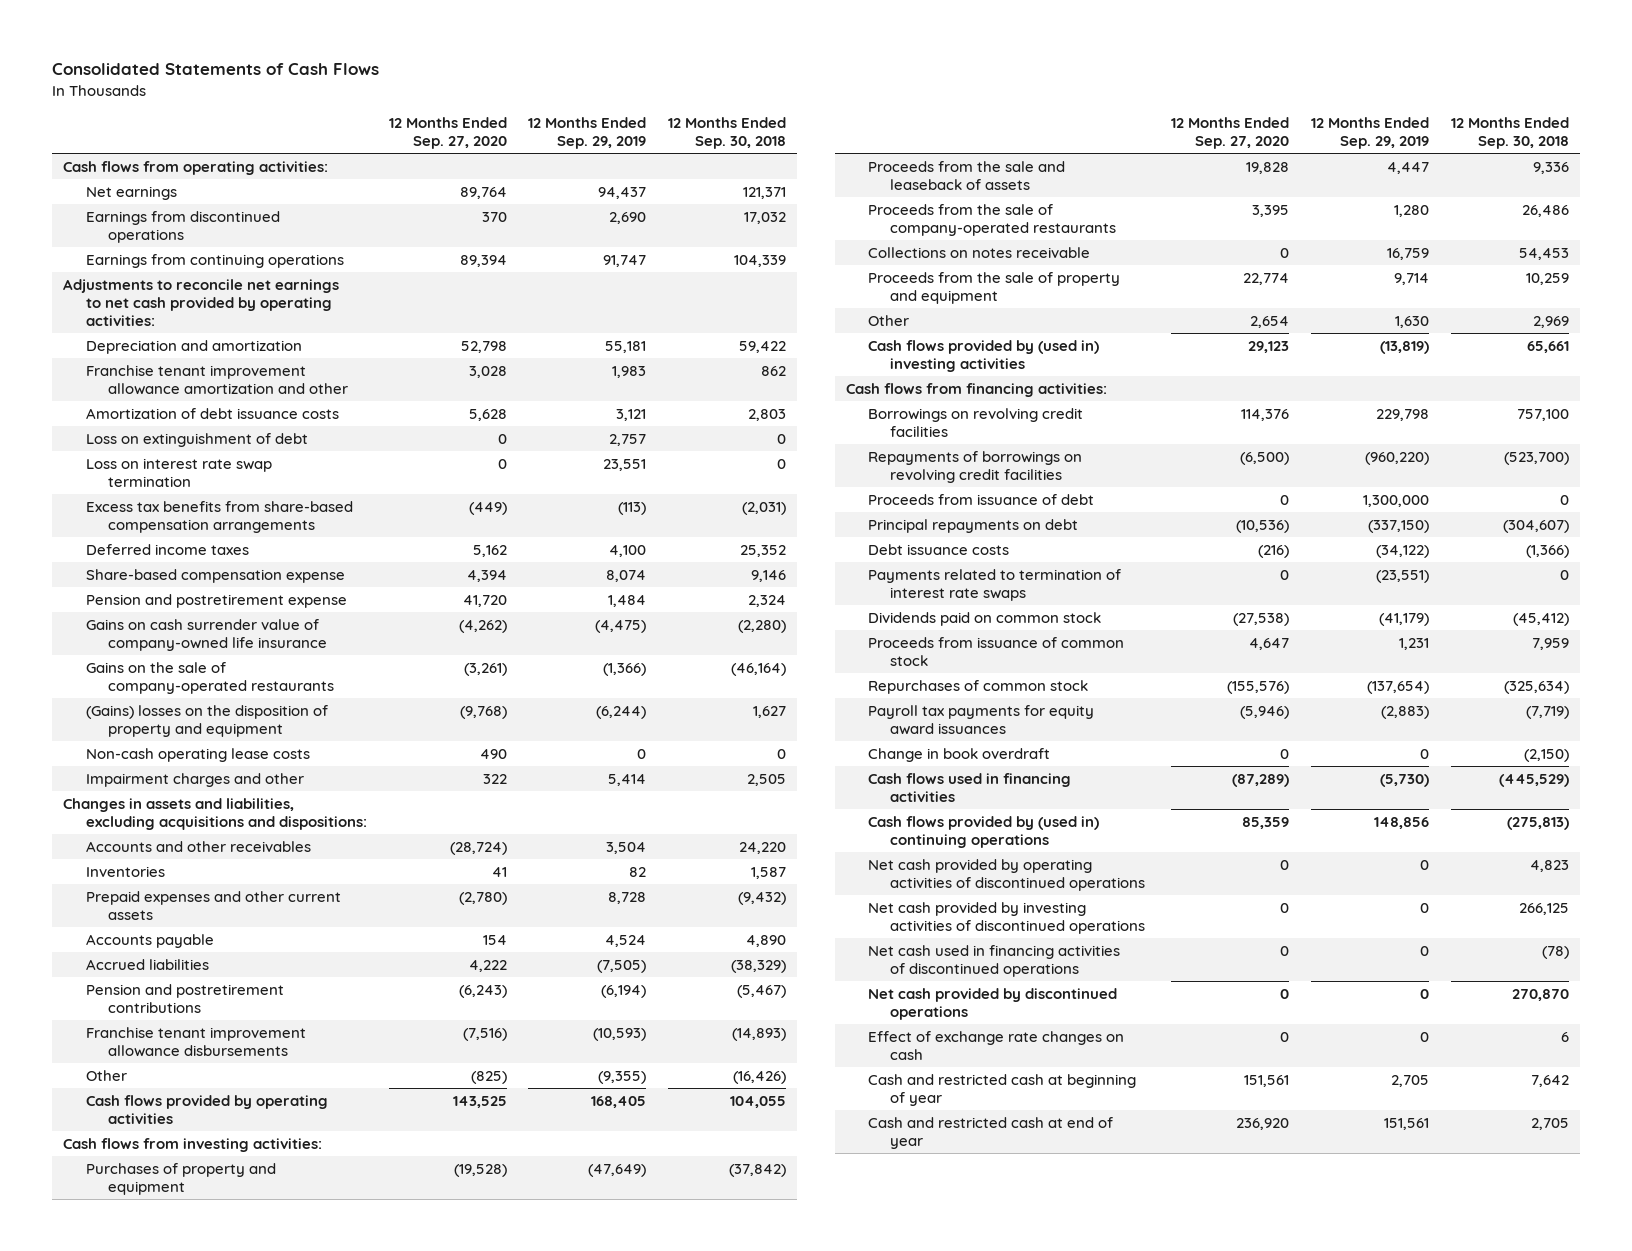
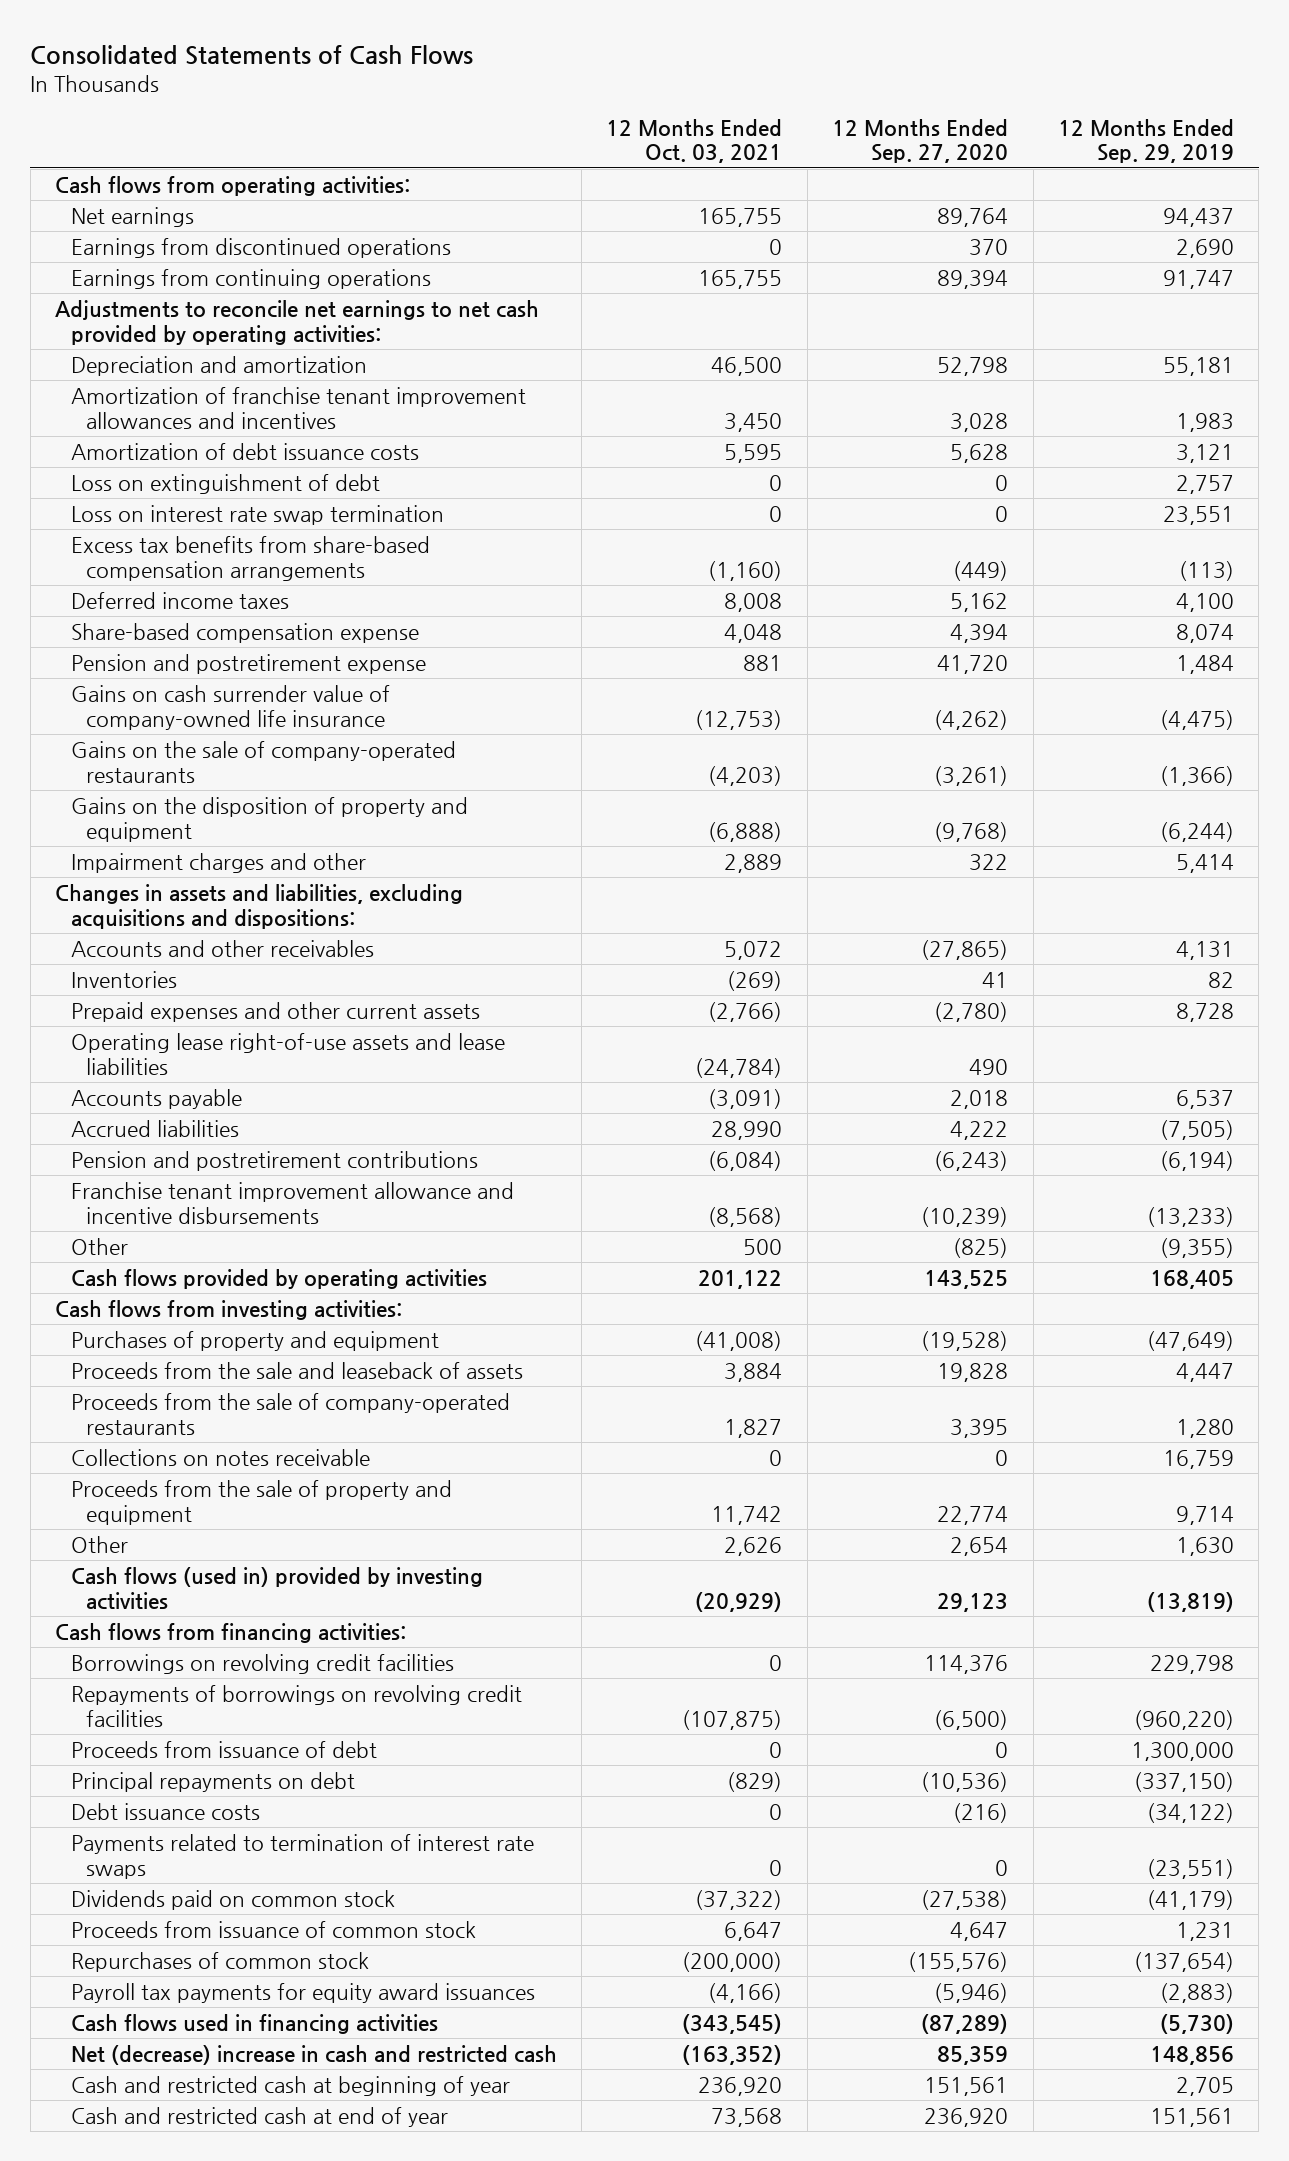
[668,117,787,150] 12 Months Ended Sep. 30, 2018 -> none
none -> [606,118,783,164] 12 Months Ended Oct. 03, 2021
[85,364,348,395] Franchise tenant improvement allowance amortization and other -> [70,386,526,429] Amortization of franchise tenant improvement allowances and incentives
[85,747,310,762] Non-cash operating lease costs -> none
[85,704,328,737] (Gains) losses on the disposition of property and equipment -> [70,796,468,842] Gains on the disposition of property and equipment
[449,841,507,855] (28,724) -> [921,939,1009,960] (27,865)
[606,841,647,854] 3,504 -> [1175,940,1234,960] 4,131
none -> [70,1032,505,1075] Operating lease right-of-use assets and lease liabilities
[482,934,507,945] 154 -> [950,1089,1009,1109] 2,018
[605,934,647,947] 4,524 -> [1175,1089,1234,1109] 6,537
[85,1026,306,1057] Franchise tenant improvement allowance disbursements -> [70,1181,514,1224] Franchise tenant improvement allowance and incentive disbursements
[462,1027,507,1041] (7,516) -> [921,1206,1009,1227] (10,239)
[593,1027,647,1041] (10,593) -> [1146,1206,1234,1227] (13,233)
[868,339,1100,372] Cash flows provided by (used in) investing activities -> [70,1566,483,1610] Cash flows (used in) provided by investing activities
[868,747,1051,762] Change in book overdraft -> none
[868,858,1146,891] Net cash provided by operating activities of discontinued operations -> none
[868,901,1146,934] Net cash provided by investing activities of discontinued operations -> none
[868,944,1121,977] Net cash used in financing activities of discontinued operations -> none
[868,987,1118,1020] Net cash provided by discontinued operations -> none
[868,1030,1125,1060] Effect of exchange rate changes on cash -> none
[868,815,1100,848] Cash flows provided by (used in) continuing operations -> [70,2044,557,2065] Net (decrease) increase in cash and restricted cash

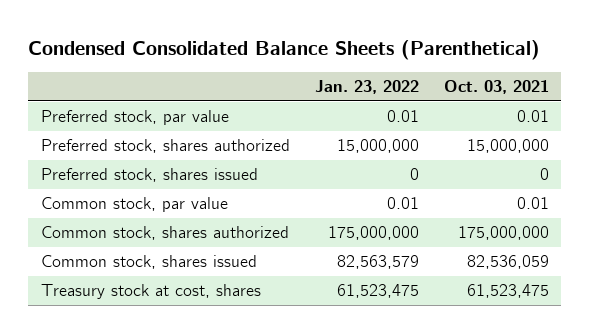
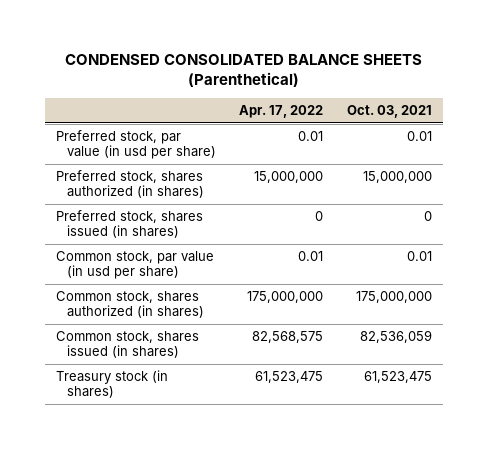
[28,40,541,61] Condensed Consolidated Balance Sheets (Parenthetical) -> [64,53,422,87] CONDENSED CONSOLIDATED BALANCE SHEETS (Parenthetical)
[314,80,419,95] Jan. 23, 2022 -> none
none -> [239,104,324,118] Apr. 17, 2022
[40,110,229,126] Preferred stock, par value -> [56,130,216,160] Preferred stock, par value (in usd per share)
[40,139,290,154] Preferred stock, shares authorized -> [56,170,204,199] Preferred stock, shares authorized (in shares)
[40,168,258,183] Preferred stock, shares issued -> [56,210,204,239] Preferred stock, shares issued (in shares)
[40,197,228,213] Common stock, par value -> [56,251,215,280] Common stock, par value (in usd per share)
[40,226,289,241] Common stock, shares authorized -> [56,291,204,319] Common stock, shares authorized (in shares)
[40,255,257,270] Common stock, shares issued -> [56,331,200,359] Common stock, shares issued (in shares)
[40,284,261,300] Treasury stock at cost, shares -> [56,370,169,399] Treasury stock (in shares)

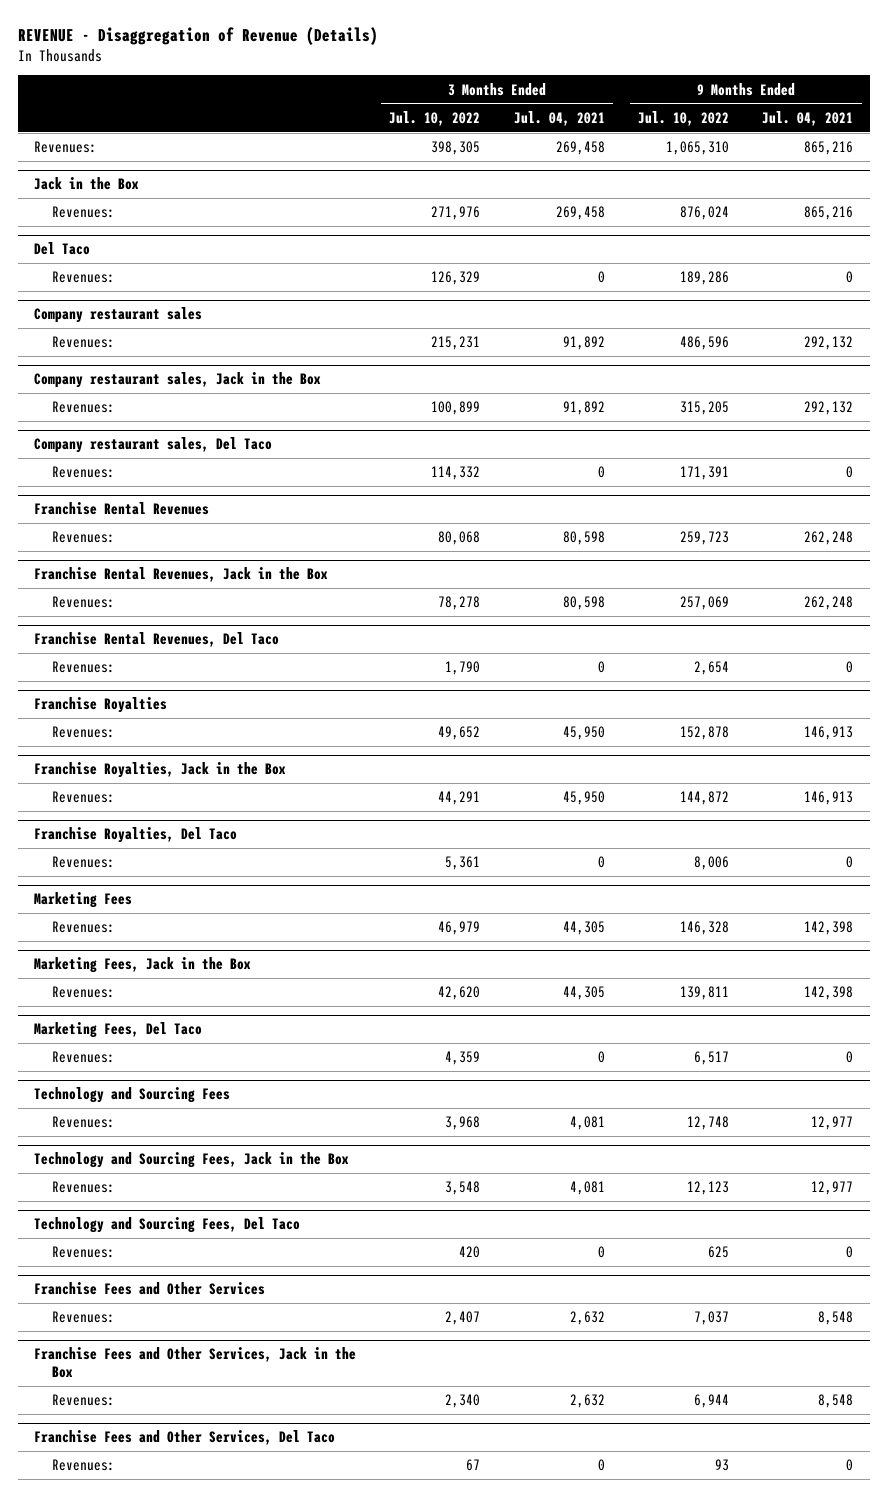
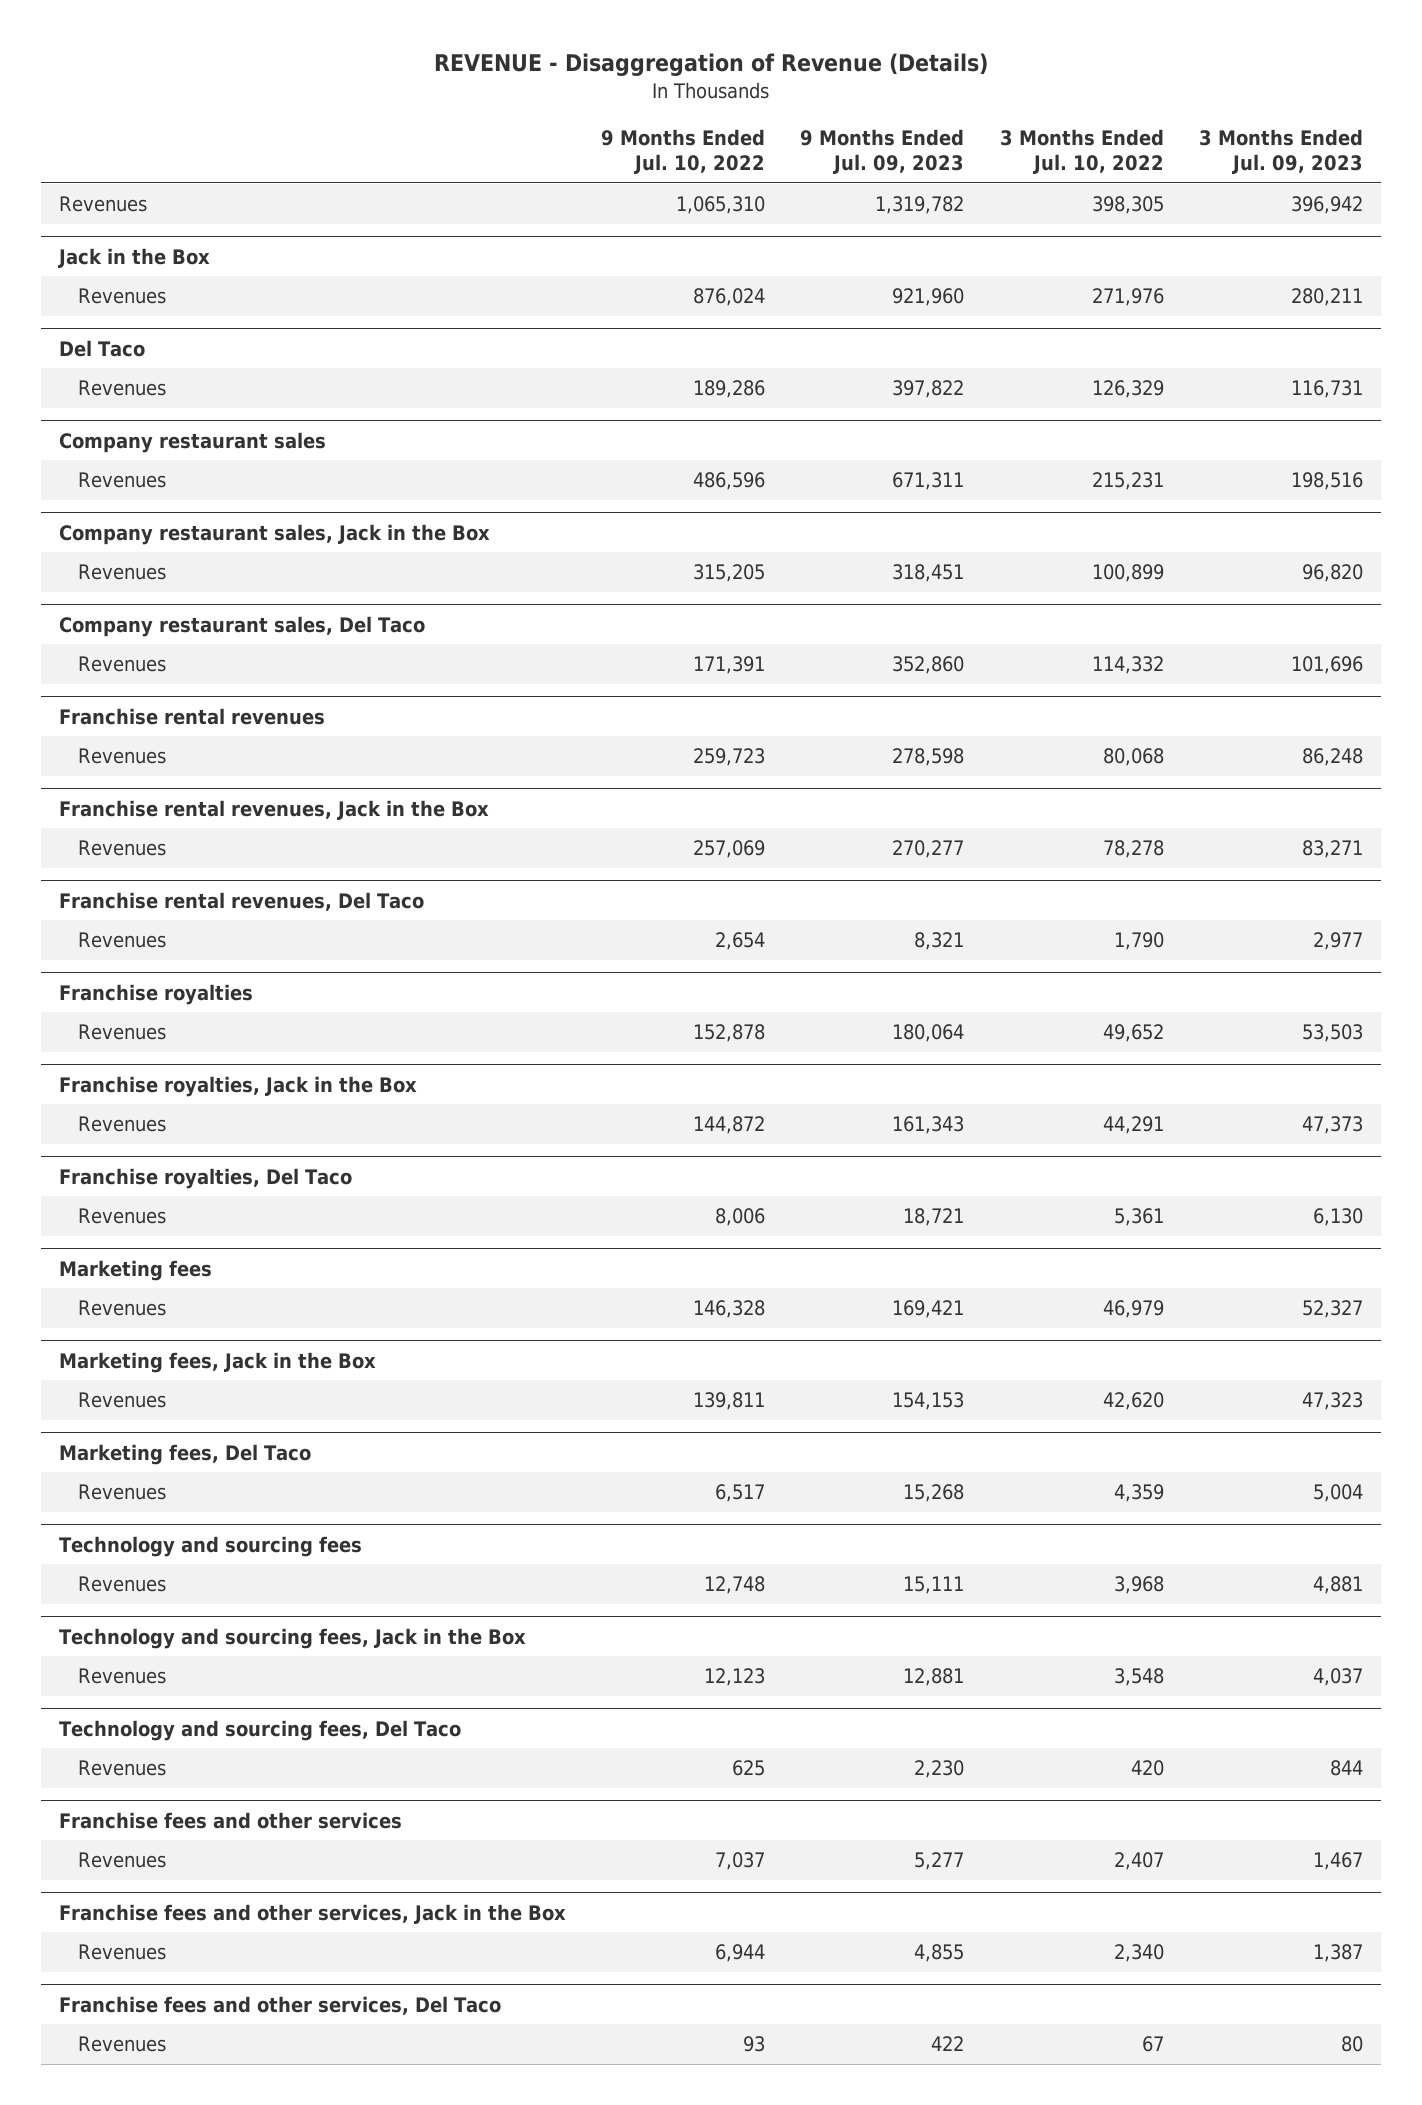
[513,110,605,126] Jul. 04, 2021 -> none
[762,110,854,126] Jul. 04, 2021 -> none
none -> [800,128,965,174] 9 Months Ended Jul. 09, 2023
none -> [1199,128,1364,174] 3 Months Ended Jul. 09, 2023
[34,141,98,154] Revenues: -> [58,195,147,212] Revenues
[51,206,115,219] Revenues: -> [77,287,166,304] Revenues
[51,271,115,284] Revenues: -> [77,379,166,396] Revenues
[51,336,115,349] Revenues: -> [77,471,166,488] Revenues
[51,401,115,414] Revenues: -> [77,563,166,580] Revenues
[51,466,115,479] Revenues: -> [77,655,166,672] Revenues
[34,502,210,516] Franchise Rental Revenues -> [58,707,325,725] Franchise rental revenues
[51,531,115,544] Revenues: -> [77,747,166,764] Revenues
[34,567,329,583] Franchise Rental Revenues, Jack in the Box -> [58,799,489,820] Franchise rental revenues, Jack in the Box
[51,596,115,609] Revenues: -> [77,839,166,856] Revenues
[34,632,280,648] Franchise Rental Revenues, Del Taco -> [58,891,424,911] Franchise rental revenues, Del Taco
[51,661,115,674] Revenues: -> [77,931,166,948] Revenues
[34,697,168,714] Franchise Royalties -> [58,983,253,1005] Franchise royalties
[51,726,115,739] Revenues: -> [77,1023,166,1040] Revenues
[34,762,287,779] Franchise Royalties, Jack in the Box -> [58,1075,417,1097] Franchise royalties, Jack in the Box
[51,791,115,804] Revenues: -> [77,1115,166,1132] Revenues
[34,827,238,844] Franchise Royalties, Del Taco -> [58,1167,352,1189] Franchise royalties, Del Taco
[51,856,115,869] Revenues: -> [77,1207,166,1224] Revenues
[34,892,133,909] Marketing Fees -> [58,1259,212,1281] Marketing fees
[51,921,115,934] Revenues: -> [77,1299,166,1316] Revenues
[34,957,252,974] Marketing Fees, Jack in the Box -> [58,1351,376,1373] Marketing fees, Jack in the Box
[51,986,115,999] Revenues: -> [77,1391,166,1408] Revenues
[34,1022,203,1039] Marketing Fees, Del Taco -> [58,1443,311,1465] Marketing fees, Del Taco
[51,1051,115,1064] Revenues: -> [77,1483,166,1500] Revenues
[34,1087,231,1104] Technology and Sourcing Fees -> [58,1535,362,1557] Technology and sourcing fees
[51,1116,115,1129] Revenues: -> [77,1575,166,1592] Revenues
[34,1152,350,1169] Technology and Sourcing Fees, Jack in the Box -> [58,1627,526,1649] Technology and sourcing fees, Jack in the Box
[51,1181,115,1194] Revenues: -> [77,1667,166,1684] Revenues
[34,1217,301,1234] Technology and Sourcing Fees, Del Taco -> [58,1719,461,1741] Technology and sourcing fees, Del Taco
[51,1246,115,1259] Revenues: -> [77,1759,166,1776] Revenues
[34,1282,266,1296] Franchise Fees and Other Services -> [58,1811,402,1829] Franchise fees and other services
[51,1311,115,1324] Revenues: -> [77,1851,166,1868] Revenues
[34,1347,357,1379] Franchise Fees and Other Services, Jack in the Box -> [58,1903,566,1924] Franchise fees and other services, Jack in the Box
[51,1394,115,1407] Revenues: -> [77,1943,166,1960] Revenues
[34,1430,336,1446] Franchise Fees and Other Services, Del Taco -> [58,1995,501,2015] Franchise fees and other services, Del Taco
[51,1459,115,1472] Revenues: -> [77,2035,166,2052] Revenues

